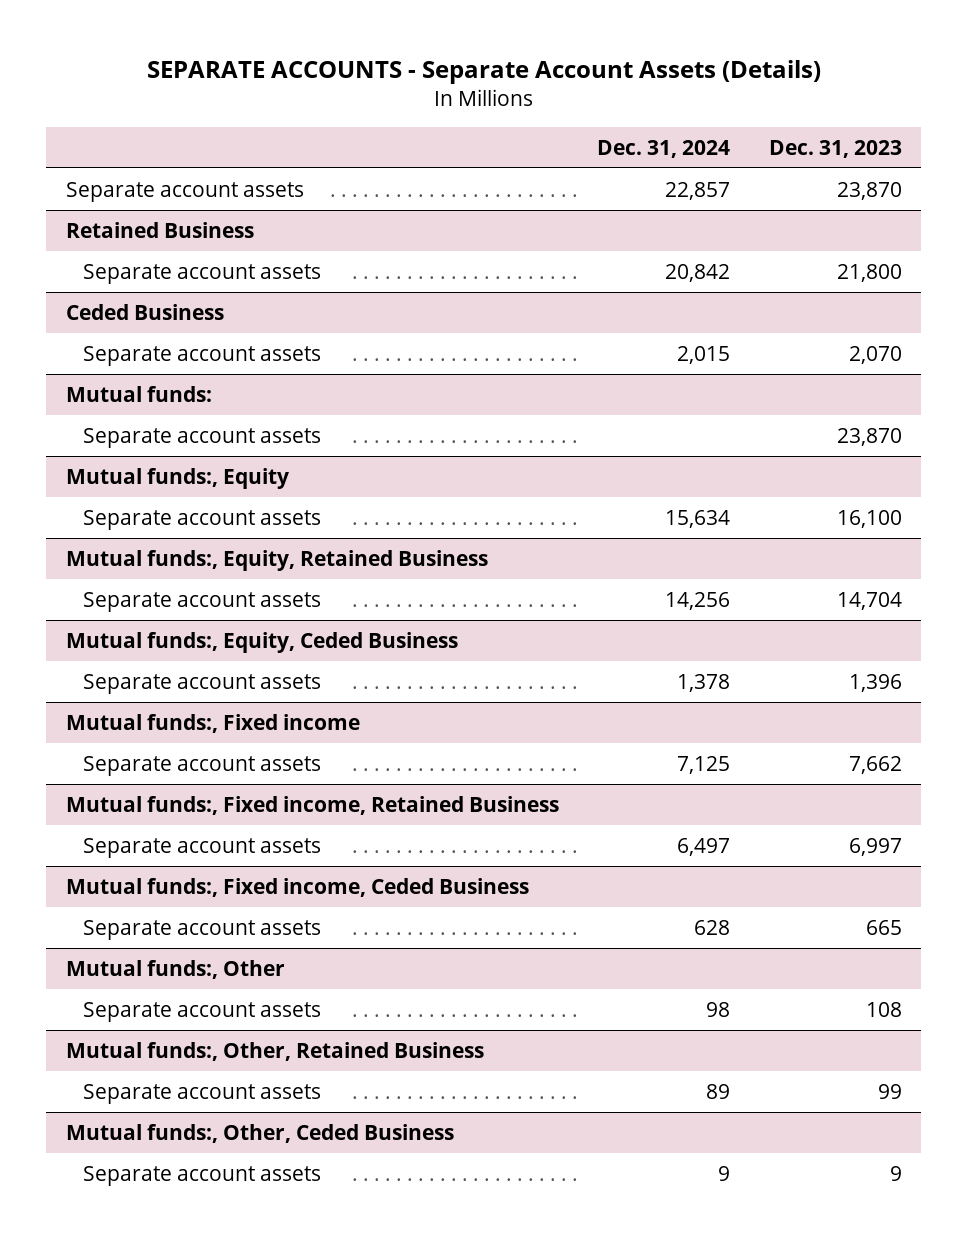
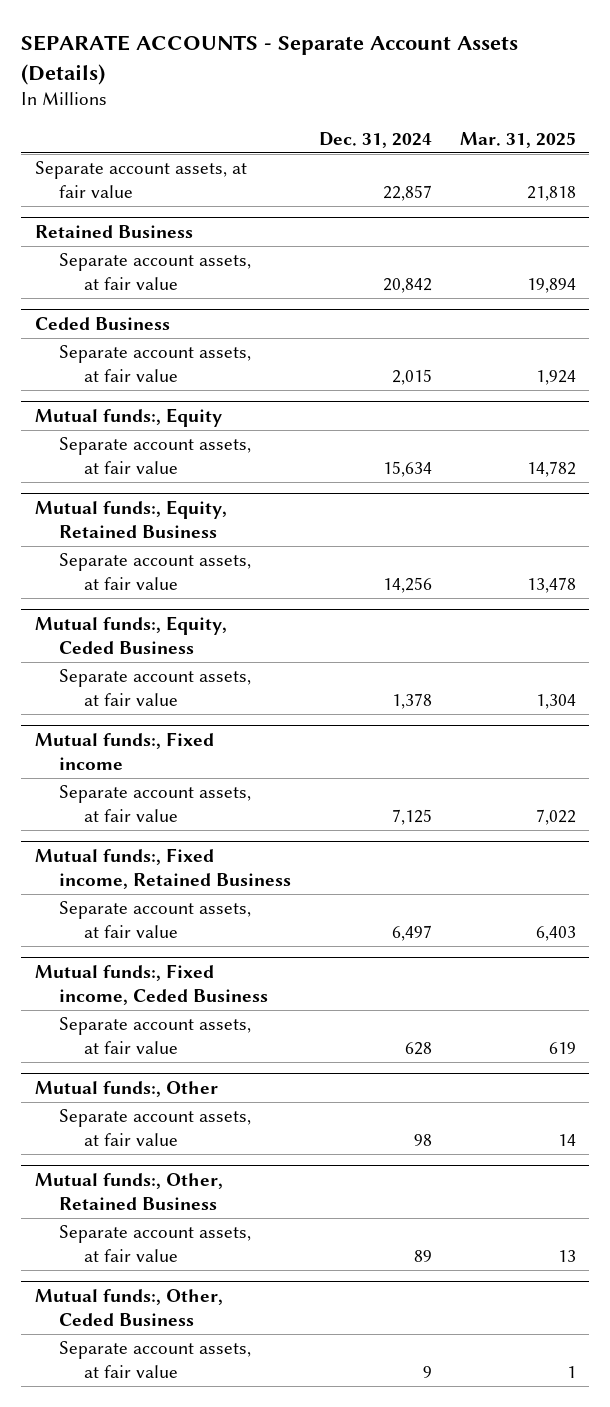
[768,139,902,158] Dec. 31, 2023 -> none
none -> [459,131,576,148] Mar. 31, 2025
[65,181,304,202] Separate account assets -> [34,161,247,199] Separate account assets, at fair value
[83,263,322,284] Separate account assets -> [59,253,252,291] Separate account assets, at fair value
[65,385,212,402] Mutual funds: -> none
[83,427,322,448] Separate account assets -> none
[83,345,322,366] Separate account assets -> [59,345,252,383] Separate account assets, at fair value
[83,509,322,530] Separate account assets -> [59,437,252,475] Separate account assets, at fair value
[83,591,322,612] Separate account assets -> [59,553,252,591] Separate account assets, at fair value
[83,673,322,694] Separate account assets -> [59,669,252,707] Separate account assets, at fair value
[83,755,322,776] Separate account assets -> [59,785,252,823] Separate account assets, at fair value
[83,837,322,858] Separate account assets -> [59,901,252,939] Separate account assets, at fair value
[83,919,322,940] Separate account assets -> [59,1017,252,1055] Separate account assets, at fair value
[83,1001,322,1022] Separate account assets -> [59,1109,252,1147] Separate account assets, at fair value
[83,1083,322,1104] Separate account assets -> [59,1225,252,1263] Separate account assets, at fair value
[83,1165,322,1186] Separate account assets -> [59,1341,252,1379] Separate account assets, at fair value

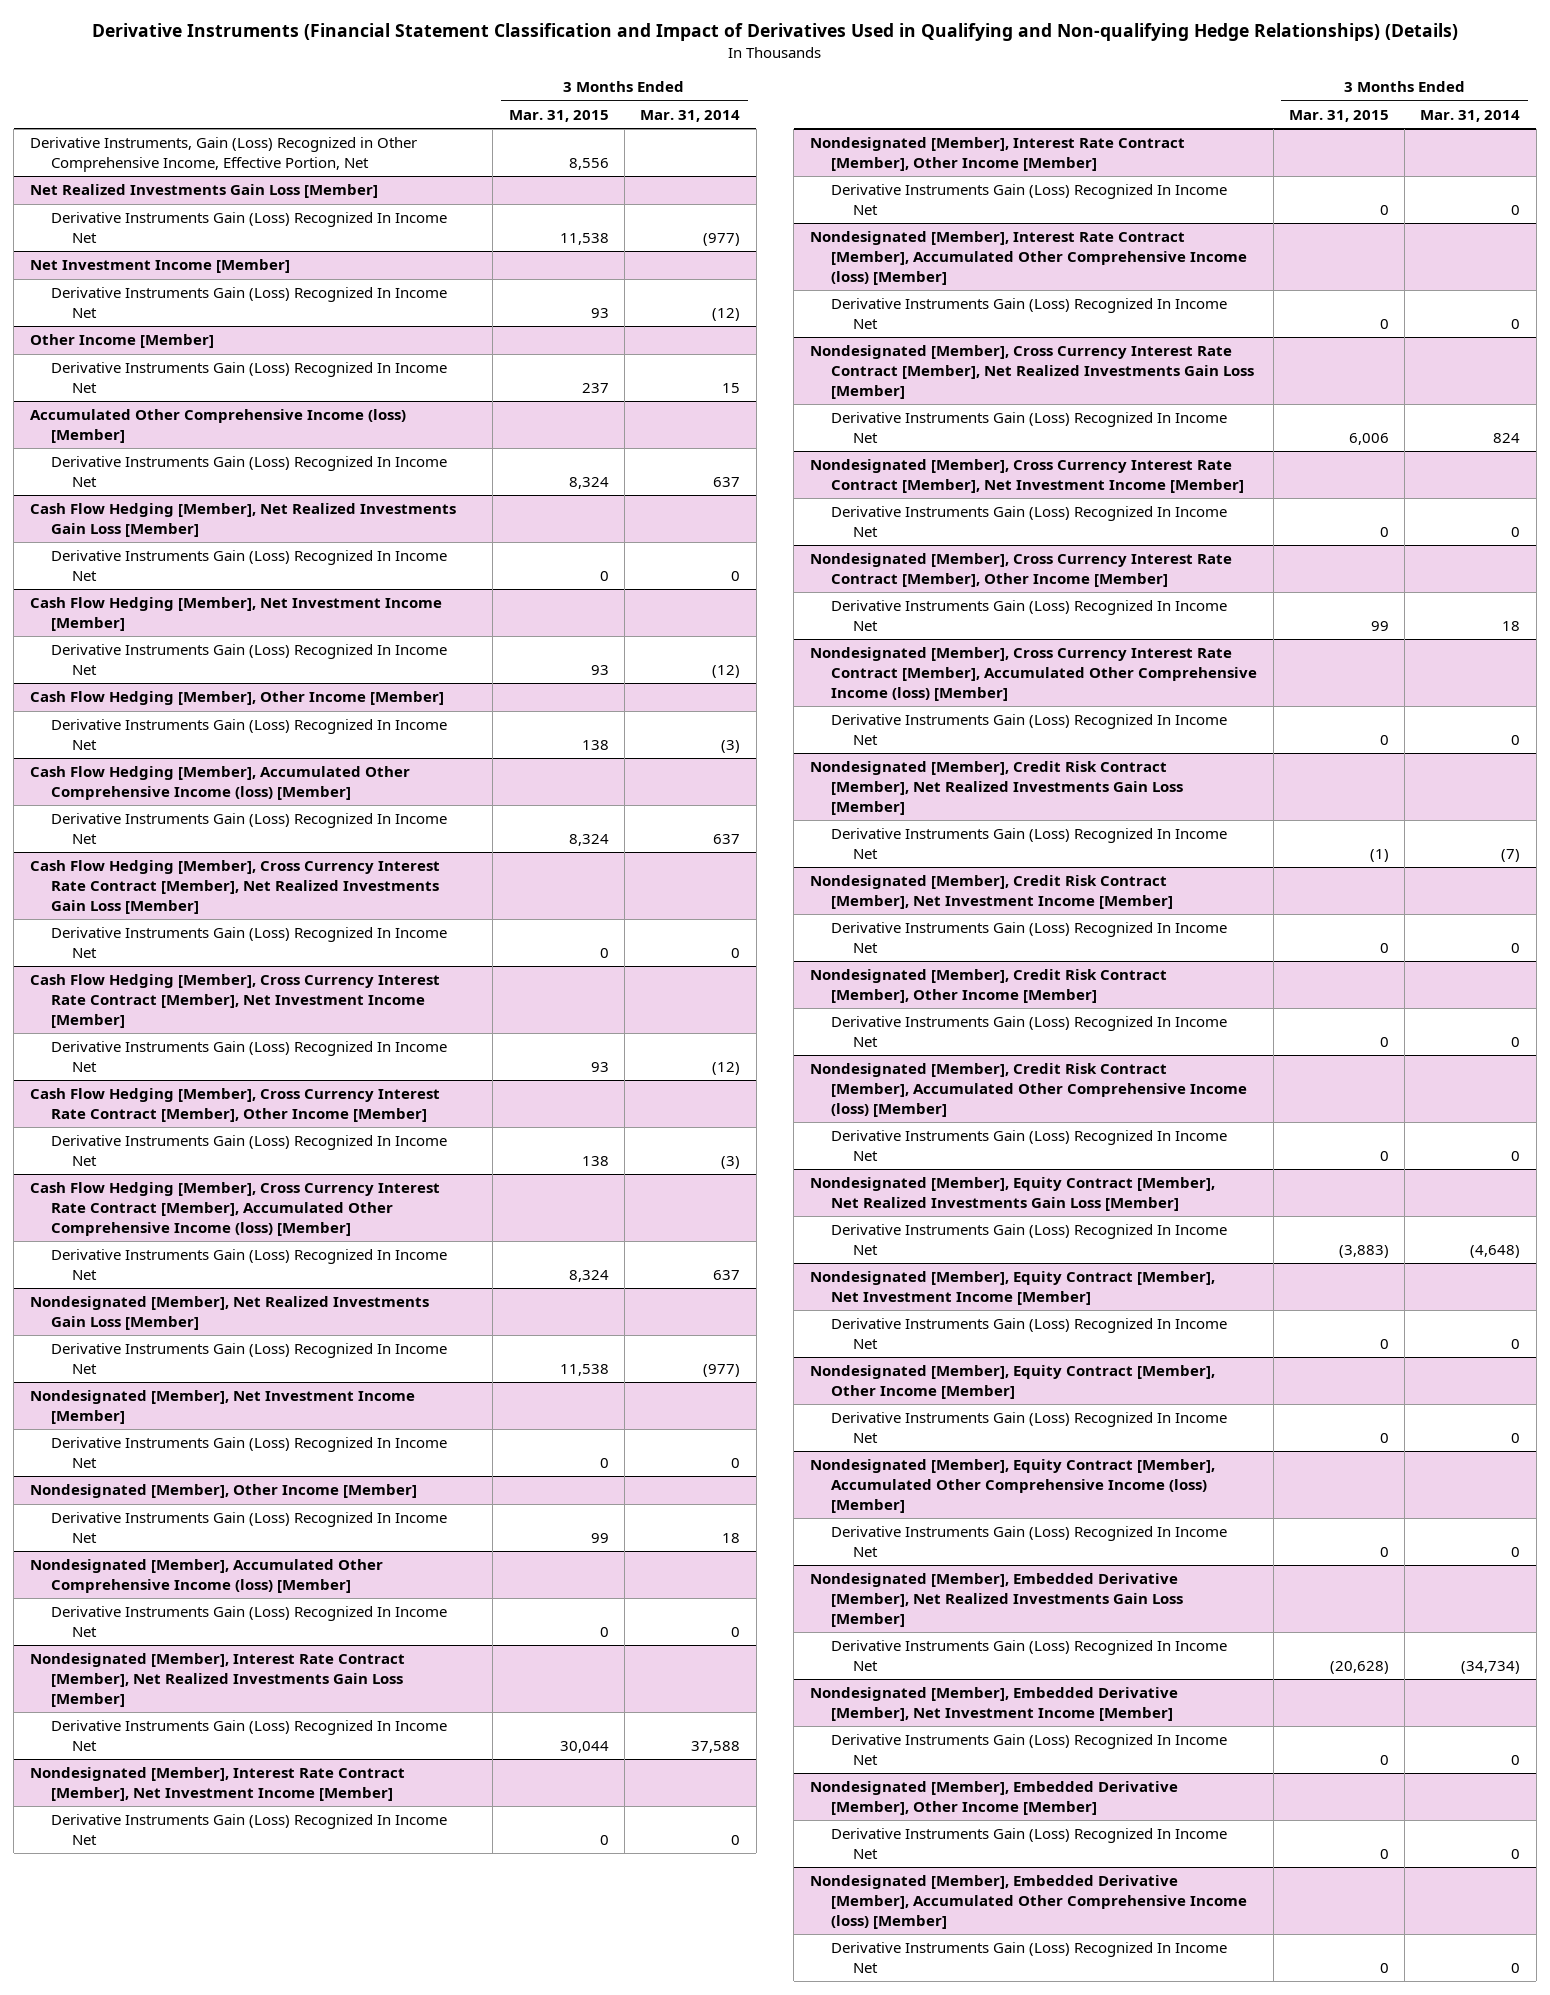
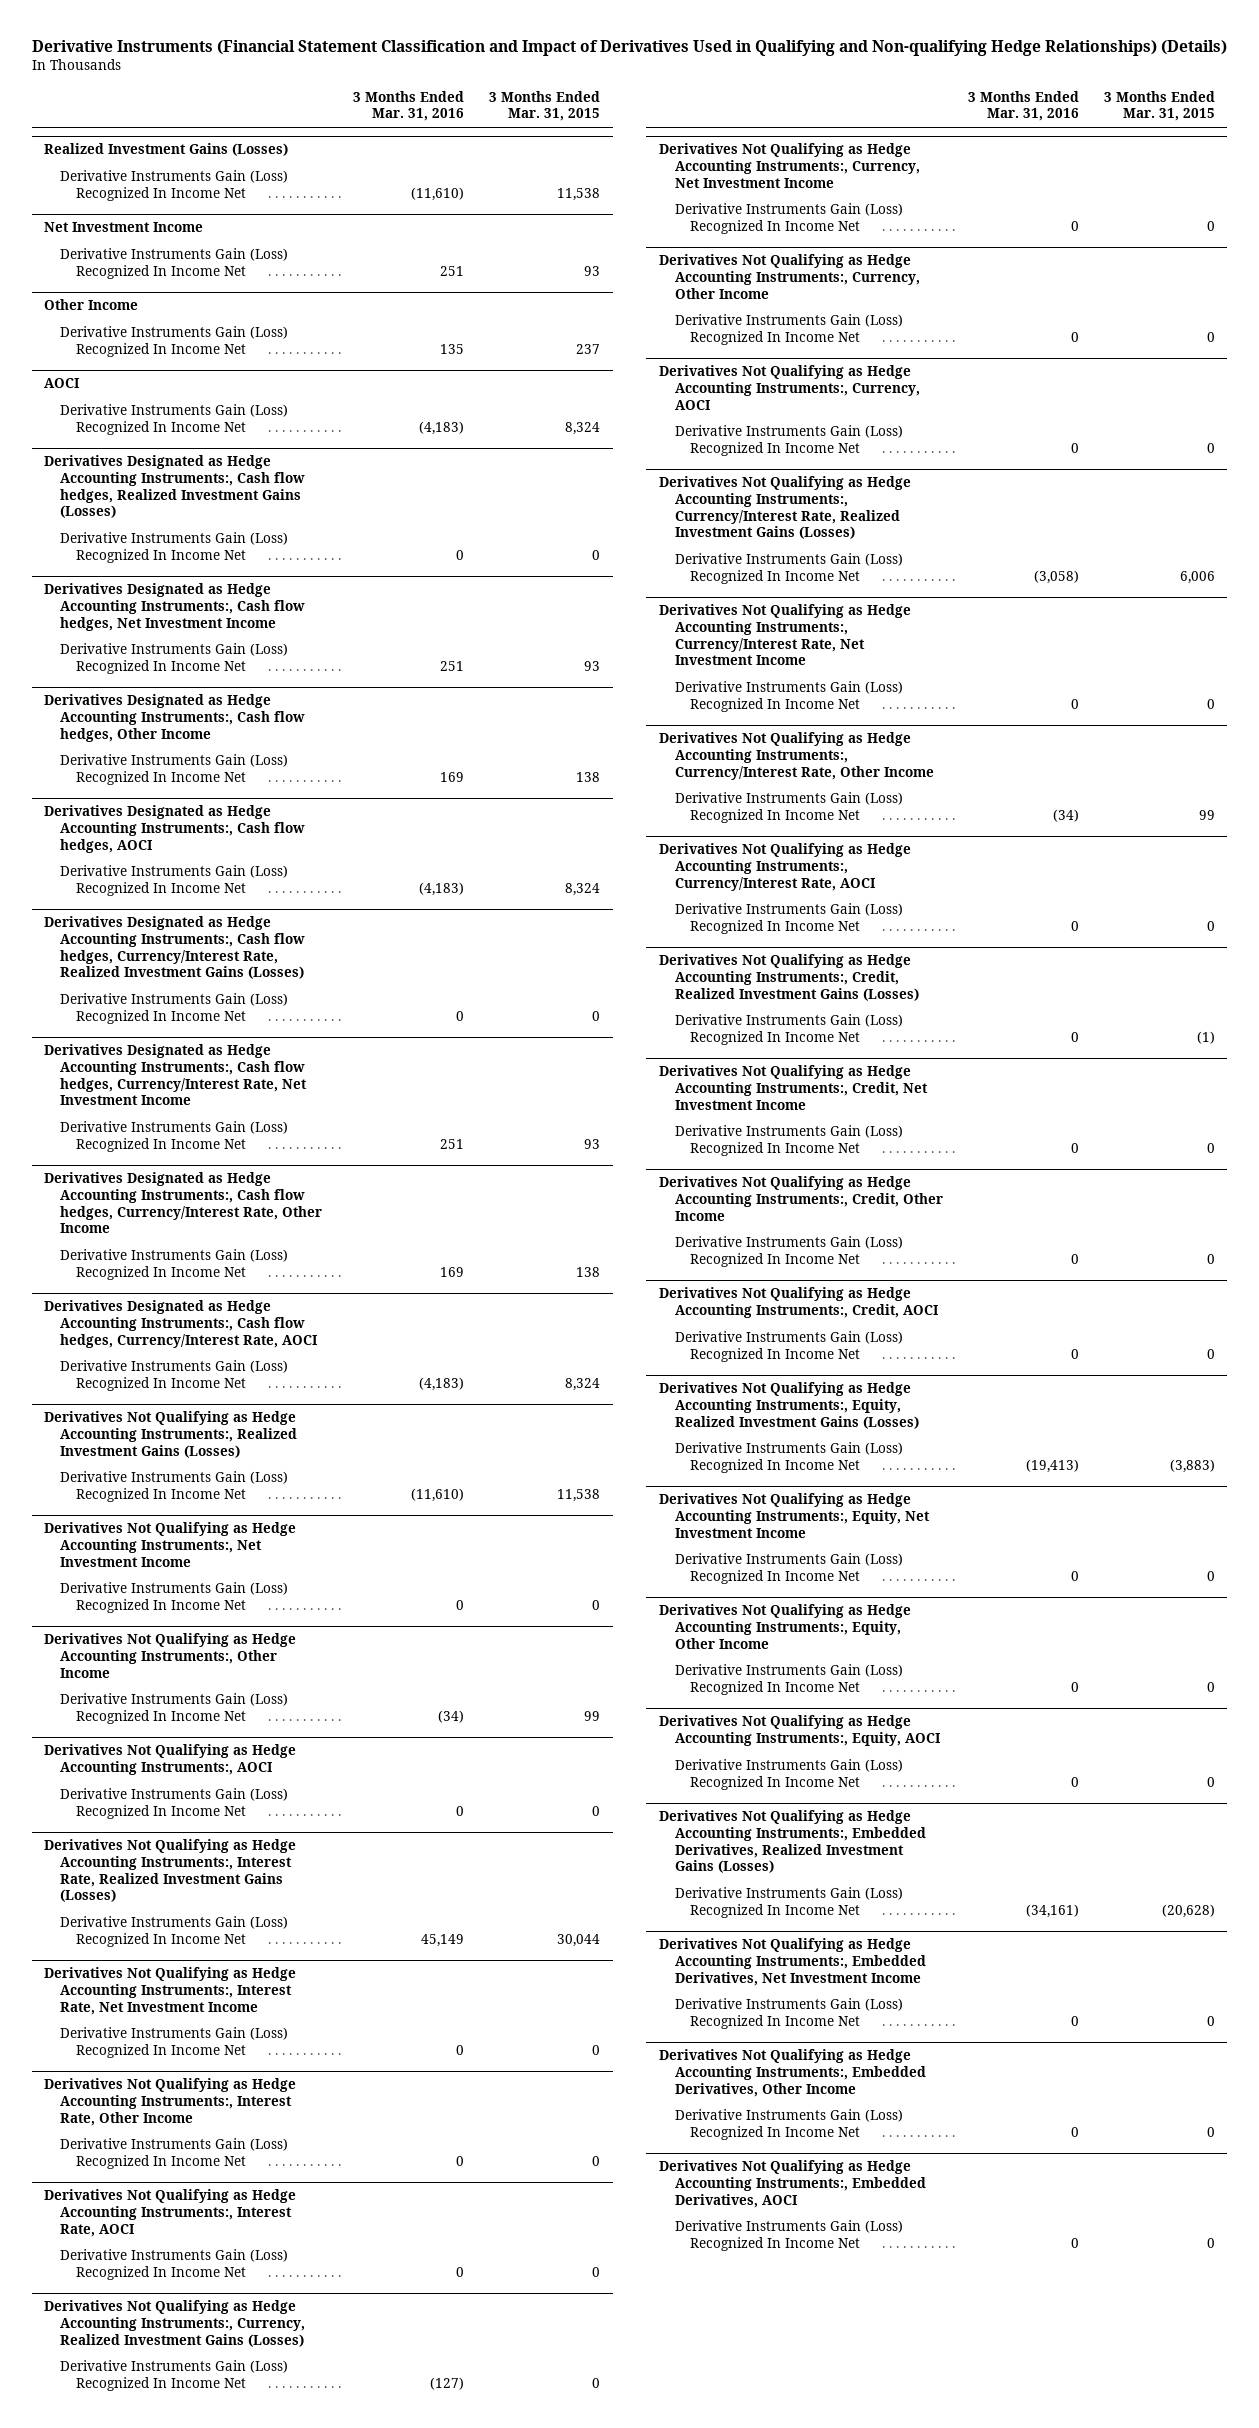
[640,109,741,122] Mar. 31, 2014 -> none
none -> [353,90,465,122] 3 Months Ended Mar. 31, 2016
[29,137,417,172] Derivative Instruments, Gain (Loss) Recognized in Other Comprehensive Income, Effective Portion, Net -> none
[29,184,378,199] Net Realized Investments Gain Loss [Member] -> [44,143,289,157] Realized Investment Gains (Losses)
[29,259,290,274] Net Investment Income [Member] -> [44,222,204,233] Net Investment Income
[29,334,214,349] Other Income [Member] -> [44,299,139,311] Other Income
[29,409,406,443] Accumulated Other Comprehensive Income (loss) [Member] -> [44,378,81,389] AOCI
[29,503,456,537] Cash Flow Hedging [Member], Net Realized Investments Gain Loss [Member] -> none
none -> [44,455,306,519] Derivatives Designated as Hedge Accounting Instruments:, Cash flow hedges, Realized Investment Gains (Losses)
[29,597,442,631] Cash Flow Hedging [Member], Net Investment Income [Member] -> none
none -> [44,583,306,631] Derivatives Designated as Hedge Accounting Instruments:, Cash flow hedges, Net Investment Income
[29,691,444,706] Cash Flow Hedging [Member], Other Income [Member] -> none
none -> [44,694,306,742] Derivatives Designated as Hedge Accounting Instruments:, Cash flow hedges, Other Income
[29,766,410,800] Cash Flow Hedging [Member], Accumulated Other Comprehensive Income (loss) [Member] -> none
none -> [44,805,306,853] Derivatives Designated as Hedge Accounting Instruments:, Cash flow hedges, AOCI
[29,860,440,914] Cash Flow Hedging [Member], Cross Currency Interest Rate Contract [Member], Net Realized Investments Gain Loss [Member] -> none
none -> [44,916,306,980] Derivatives Designated as Hedge Accounting Instruments:, Cash flow hedges, Currency/Interest Rate, Realized Investment Gains (Losses)
[29,974,440,1028] Cash Flow Hedging [Member], Cross Currency Interest Rate Contract [Member], Net Investment Income [Member] -> none
none -> [44,1044,308,1106] Derivatives Designated as Hedge Accounting Instruments:, Cash flow hedges, Currency/Interest Rate, Net Investment Income
[29,1088,440,1122] Cash Flow Hedging [Member], Cross Currency Interest Rate Contract [Member], Other Income [Member] -> none
none -> [44,1172,323,1234] Derivatives Designated as Hedge Accounting Instruments:, Cash flow hedges, Currency/Interest Rate, Other Income
[29,1182,440,1236] Cash Flow Hedging [Member], Cross Currency Interest Rate Contract [Member], Accumulated Other Comprehensive Income (loss) [Member] -> none
none -> [44,1300,319,1348] Derivatives Designated as Hedge Accounting Instruments:, Cash flow hedges, Currency/Interest Rate, AOCI
[29,1296,429,1330] Nondesignated [Member], Net Realized Investments Gain Loss [Member] -> none
none -> [44,1411,298,1458] Derivatives Not Qualifying as Hedge Accounting Instruments:, Realized Investment Gains (Losses)
[29,1390,415,1424] Nondesignated [Member], Net Investment Income [Member] -> none
none -> [44,1522,297,1567] Derivatives Not Qualifying as Hedge Accounting Instruments:, Net Investment Income
[29,1484,417,1499] Nondesignated [Member], Other Income [Member] -> none
none -> [44,1633,297,1678] Derivatives Not Qualifying as Hedge Accounting Instruments:, Other Income
[29,1559,383,1593] Nondesignated [Member], Accumulated Other Comprehensive Income (loss) [Member] -> none
none -> [44,1744,297,1775] Derivatives Not Qualifying as Hedge Accounting Instruments:, AOCI
[29,1653,405,1707] Nondesignated [Member], Interest Rate Contract [Member], Net Realized Investments Gain Loss [Member] -> none
none -> [44,1839,297,1903] Derivatives Not Qualifying as Hedge Accounting Instruments:, Interest Rate, Realized Investment Gains (Losses)
[29,1767,405,1801] Nondesignated [Member], Interest Rate Contract [Member], Net Investment Income [Member] -> none
none -> [44,1967,297,2015] Derivatives Not Qualifying as Hedge Accounting Instruments:, Interest Rate, Net Investment Income
[809,137,1185,171] Nondesignated [Member], Interest Rate Contract [Member], Other Income [Member] -> none
none -> [44,2078,297,2126] Derivatives Not Qualifying as Hedge Accounting Instruments:, Interest Rate, Other Income
[809,231,1248,285] Nondesignated [Member], Interest Rate Contract [Member], Accumulated Other Comprehensive Income (loss) [Member] -> none
none -> [44,2189,297,2237] Derivatives Not Qualifying as Hedge Accounting Instruments:, Interest Rate, AOCI
[809,345,1255,399] Nondesignated [Member], Cross Currency Interest Rate Contract [Member], Net Realized Investments Gain Loss [Member] -> none
none -> [44,2300,306,2347] Derivatives Not Qualifying as Hedge Accounting Instruments:, Currency, Realized Investment Gains (Losses)
none -> [60,2360,289,2391] Derivative Instruments Gain (Loss) Recognized In Income Net
none -> [658,143,920,188] Derivatives Not Qualifying as Hedge Accounting Instruments:, Currency, Net Investment Income
none -> [674,203,903,234] Derivative Instruments Gain (Loss) Recognized In Income Net
none -> [658,254,920,299] Derivatives Not Qualifying as Hedge Accounting Instruments:, Currency, Other Income
none -> [674,314,903,345] Derivative Instruments Gain (Loss) Recognized In Income Net
none -> [658,365,920,410] Derivatives Not Qualifying as Hedge Accounting Instruments:, Currency, AOCI
none -> [674,425,903,456] Derivative Instruments Gain (Loss) Recognized In Income Net
none -> [658,476,911,540] Derivatives Not Qualifying as Hedge Accounting Instruments:, Currency/Interest Rate, Realized Investment Gains (Losses)
[809,459,1245,493] Nondesignated [Member], Cross Currency Interest Rate Contract [Member], Net Investment Income [Member] -> none
none -> [658,604,911,666] Derivatives Not Qualifying as Hedge Accounting Instruments:, Currency/Interest Rate, Net Investment Income
[809,553,1232,587] Nondesignated [Member], Cross Currency Interest Rate Contract [Member], Other Income [Member] -> none
none -> [658,732,934,780] Derivatives Not Qualifying as Hedge Accounting Instruments:, Currency/Interest Rate, Other Income
[809,647,1258,701] Nondesignated [Member], Cross Currency Interest Rate Contract [Member], Accumulated Other Comprehensive Income (loss) [Member] -> none
none -> [658,843,911,891] Derivatives Not Qualifying as Hedge Accounting Instruments:, Currency/Interest Rate, AOCI
[809,761,1184,815] Nondesignated [Member], Credit Risk Contract [Member], Net Realized Investments Gain Loss [Member] -> none
none -> [658,954,919,1001] Derivatives Not Qualifying as Hedge Accounting Instruments:, Credit, Realized Investment Gains (Losses)
[809,875,1174,909] Nondesignated [Member], Credit Risk Contract [Member], Net Investment Income [Member] -> none
none -> [658,1065,928,1110] Derivatives Not Qualifying as Hedge Accounting Instruments:, Credit, Net Investment Income
[809,969,1167,1003] Nondesignated [Member], Credit Risk Contract [Member], Other Income [Member] -> none
none -> [658,1176,943,1221] Derivatives Not Qualifying as Hedge Accounting Instruments:, Credit, Other Income
[809,1063,1248,1117] Nondesignated [Member], Credit Risk Contract [Member], Accumulated Other Comprehensive Income (loss) [Member] -> none
none -> [658,1287,939,1318] Derivatives Not Qualifying as Hedge Accounting Instruments:, Credit, AOCI
[809,1177,1215,1211] Nondesignated [Member], Equity Contract [Member], Net Realized Investments Gain Loss [Member] -> none
none -> [658,1382,919,1429] Derivatives Not Qualifying as Hedge Accounting Instruments:, Equity, Realized Investment Gains (Losses)
[809,1271,1215,1305] Nondesignated [Member], Equity Contract [Member], Net Investment Income [Member] -> none
none -> [658,1493,930,1538] Derivatives Not Qualifying as Hedge Accounting Instruments:, Equity, Net Investment Income
[809,1365,1215,1399] Nondesignated [Member], Equity Contract [Member], Other Income [Member] -> none
none -> [658,1604,911,1649] Derivatives Not Qualifying as Hedge Accounting Instruments:, Equity, Other Income
[809,1459,1215,1513] Nondesignated [Member], Equity Contract [Member], Accumulated Other Comprehensive Income (loss) [Member] -> none
none -> [658,1715,941,1746] Derivatives Not Qualifying as Hedge Accounting Instruments:, Equity, AOCI
[809,1573,1184,1627] Nondesignated [Member], Embedded Derivative [Member], Net Realized Investments Gain Loss [Member] -> none
none -> [658,1810,926,1874] Derivatives Not Qualifying as Hedge Accounting Instruments:, Embedded Derivatives, Realized Investment Gains (Losses)
[809,1687,1178,1721] Nondesignated [Member], Embedded Derivative [Member], Net Investment Income [Member] -> none
none -> [658,1938,926,1986] Derivatives Not Qualifying as Hedge Accounting Instruments:, Embedded Derivatives, Net Investment Income
[809,1781,1178,1815] Nondesignated [Member], Embedded Derivative [Member], Other Income [Member] -> none
none -> [658,2049,926,2097] Derivatives Not Qualifying as Hedge Accounting Instruments:, Embedded Derivatives, Other Income
[809,1875,1248,1929] Nondesignated [Member], Embedded Derivative [Member], Accumulated Other Comprehensive Income (loss) [Member] -> none
none -> [658,2160,926,2208] Derivatives Not Qualifying as Hedge Accounting Instruments:, Embedded Derivatives, AOCI

